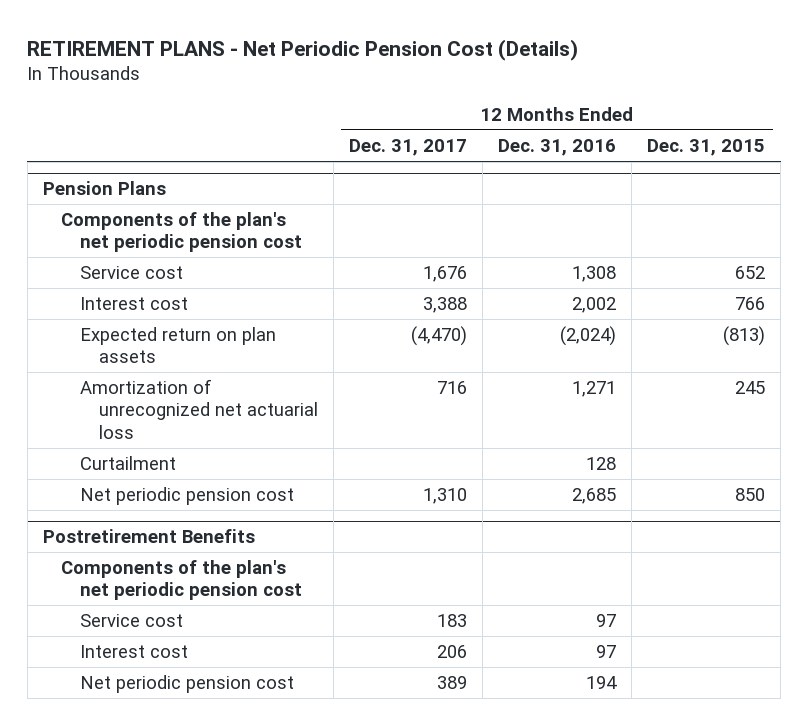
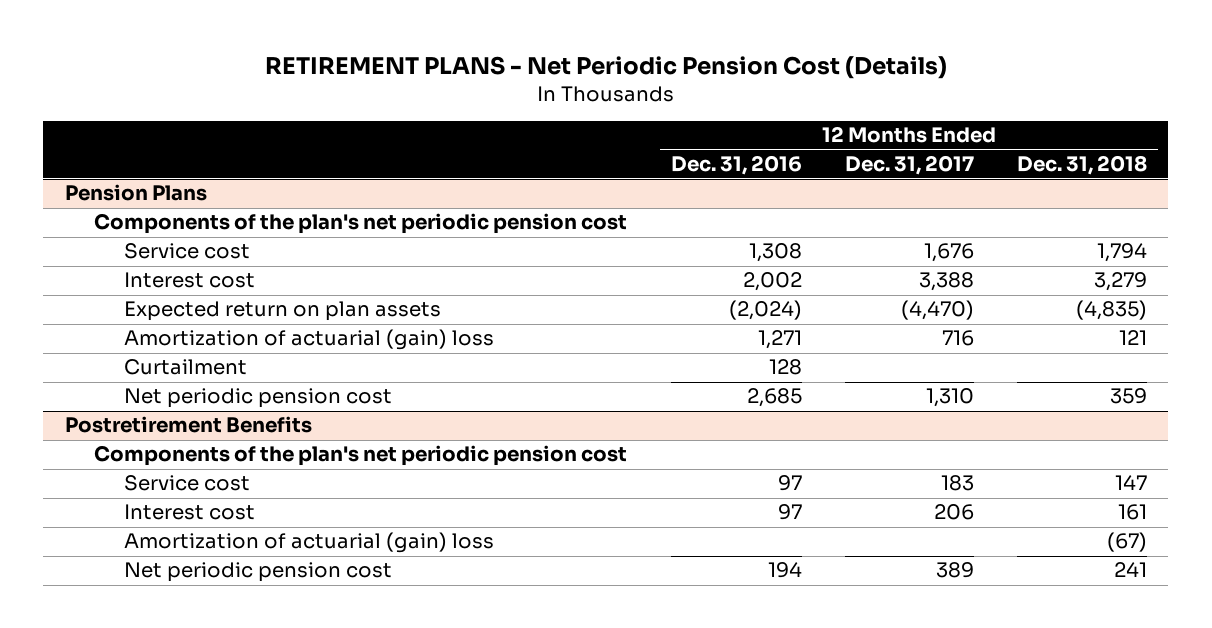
[647,139,766,157] Dec. 31, 2015 -> none
none -> [1016,154,1147,175] Dec. 31, 2018
[80,379,318,439] Amortization of unrecognized net actuarial loss -> [123,329,494,351] Amortization of actuarial (gain) loss
none -> [123,532,494,554] Amortization of actuarial (gain) loss

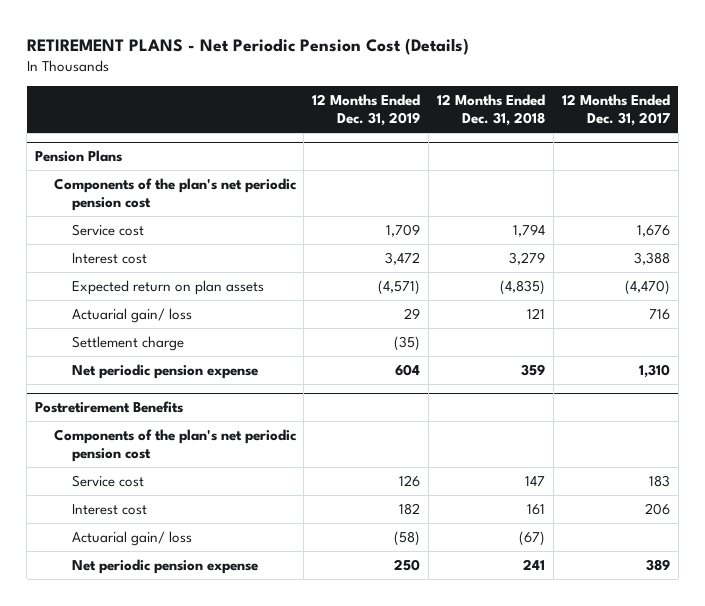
[670,154,802,175] Dec. 31, 2016 -> none
none -> [312,94,421,127] 12 Months Ended Dec. 31, 2019
[123,359,247,376] Curtailment -> none
[123,329,494,351] Amortization of actuarial (gain) loss -> [71,307,192,323] Actuarial gain/ loss
none -> [71,335,184,351] Settlement charge
[123,388,392,409] Net periodic pension cost -> [71,363,258,379] Net periodic pension expense
[123,532,494,554] Amortization of actuarial (gain) loss -> [71,530,192,546] Actuarial gain/ loss
[123,562,392,583] Net periodic pension cost -> [71,558,258,574] Net periodic pension expense

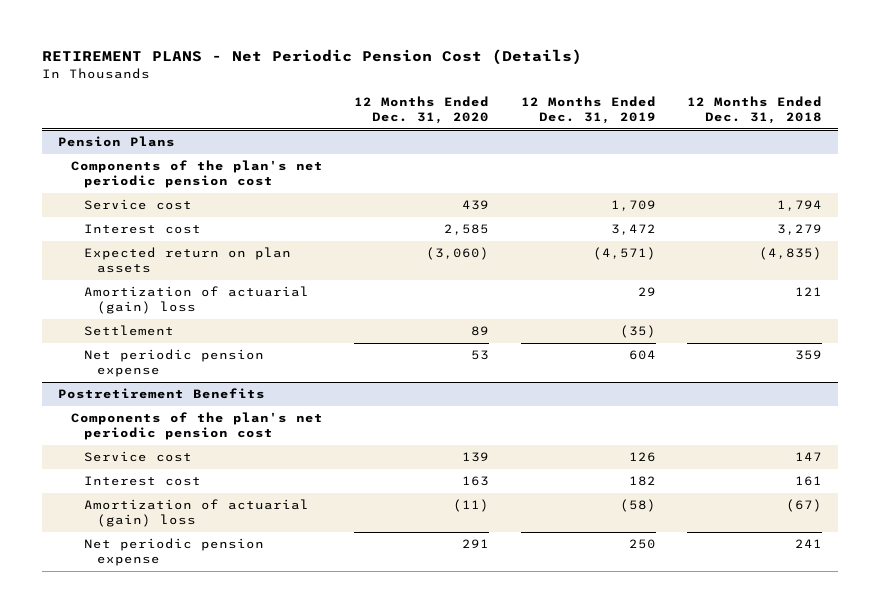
[561,94,670,127] 12 Months Ended Dec. 31, 2017 -> none
none -> [354,96,490,125] 12 Months Ended Dec. 31, 2020
[71,307,192,323] Actuarial gain/ loss -> [84,286,310,315] Amortization of actuarial (gain) loss
[71,335,184,351] Settlement charge -> [84,325,175,337] Settlement
[71,530,192,546] Actuarial gain/ loss -> [84,499,310,528] Amortization of actuarial (gain) loss

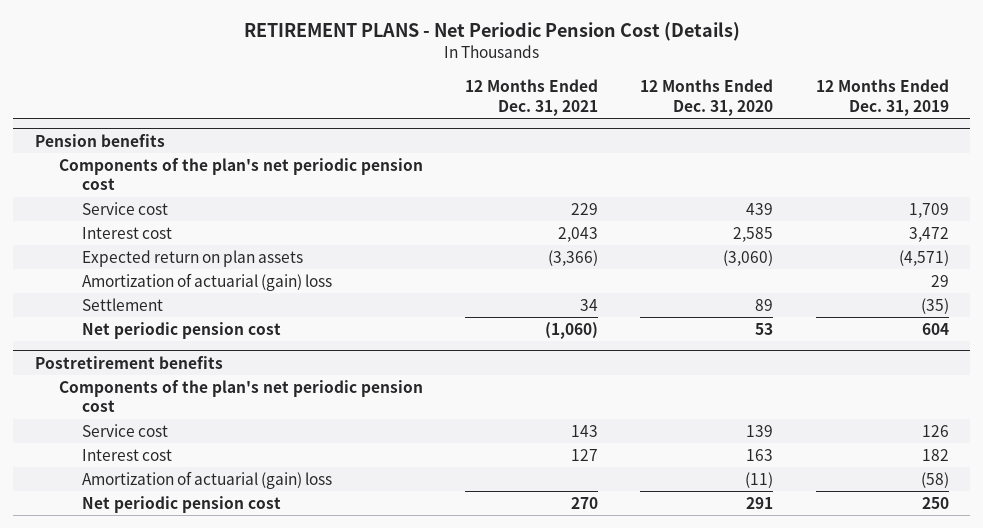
[686,96,822,125] 12 Months Ended Dec. 31, 2018 -> none
none -> [464,78,598,116] 12 Months Ended Dec. 31, 2021
[58,136,176,148] Pension Plans -> [34,133,165,147] Pension benefits
[84,349,265,378] Net periodic pension expense -> [82,321,282,339] Net periodic pension cost
[58,388,266,400] Postretirement Benefits -> [34,355,223,369] Postretirement benefits
[84,538,265,567] Net periodic pension expense -> [82,495,282,513] Net periodic pension cost

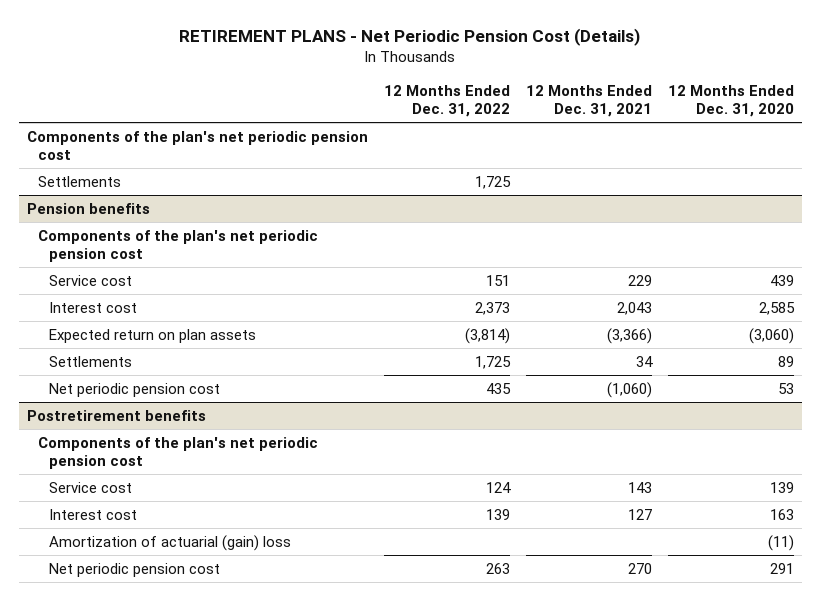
[815,78,949,116] 12 Months Ended Dec. 31, 2019 -> none
none -> [383,85,510,117] 12 Months Ended Dec. 31, 2022
none -> [26,130,368,160] Components of the plan's net periodic pension cost
none -> [37,175,121,187] Settlements
[82,272,333,291] Amortization of actuarial (gain) loss -> none
[82,297,164,311] Settlement -> [49,355,133,367] Settlements

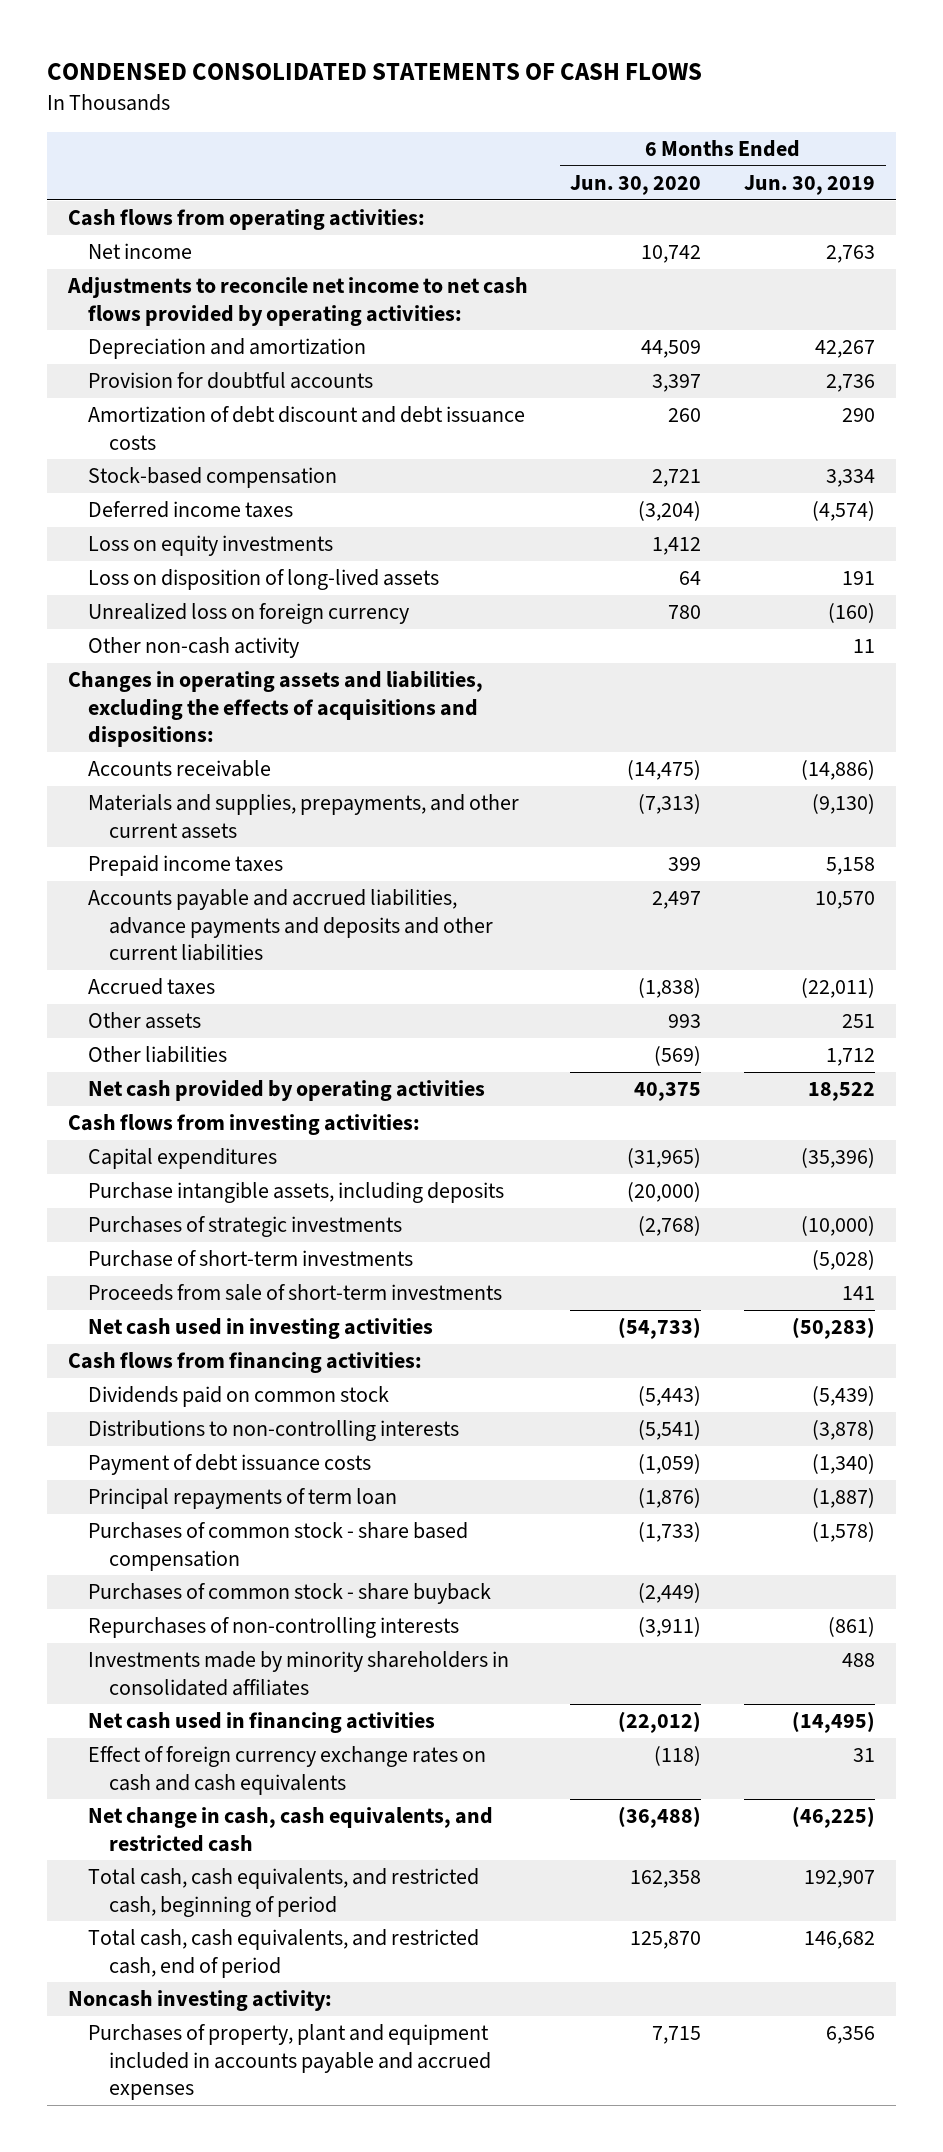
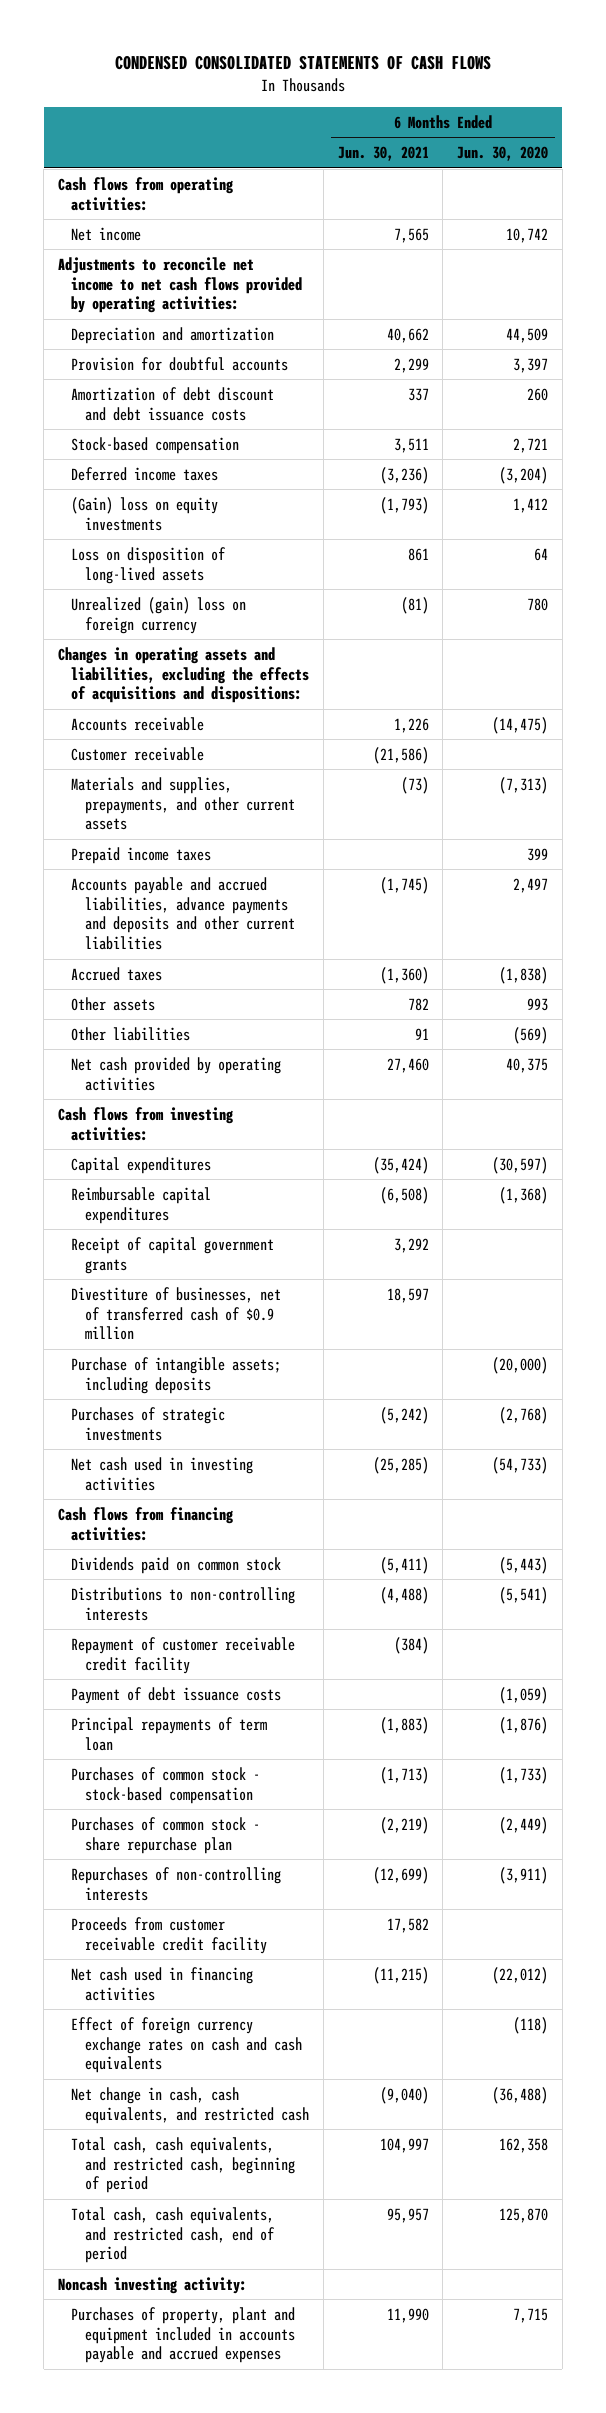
[744,174,876,195] Jun. 30, 2019 -> none
none -> [337,146,429,162] Jun. 30, 2021
[88,535,334,557] Loss on equity investments -> [71,496,219,531] (Gain) loss on equity investments
[88,637,300,659] Other non-cash activity -> none
[88,603,410,625] Unrealized loss on foreign currency -> [71,596,247,634] Unrealized (gain) loss on foreign currency
none -> [71,746,205,761] Customer receivable
[627,1148,702,1169] (31,965) -> [491,1156,548,1174] (30,597)
none -> [71,1186,212,1224] Reimbursable capital expenditures
none -> [71,1236,275,1274] Receipt of capital government grants
none -> [71,1286,282,1341] Divestiture of businesses, net of transferred cash of $0.9 million
[88,1182,505,1204] Purchase intangible assets, including deposits -> [71,1356,282,1394] Purchase of intangible assets; including deposits
[88,1250,414,1268] Purchase of short-term investments -> none
[88,1284,503,1302] Proceeds from sale of short-term investments -> none
none -> [71,1636,296,1674] Repayment of customer receivable credit facility
[88,1522,469,1571] Purchases of common stock - share based compensation -> [71,1766,261,1804] Purchases of common stock - stock-based compensation
[88,1583,492,1605] Purchases of common stock - share buyback -> [71,1816,261,1854] Purchases of common stock - share repurchase plan
[88,1651,510,1696] Investments made by minority shareholders in consolidated affiliates -> none
none -> [71,1916,267,1954] Proceeds from customer receivable credit facility

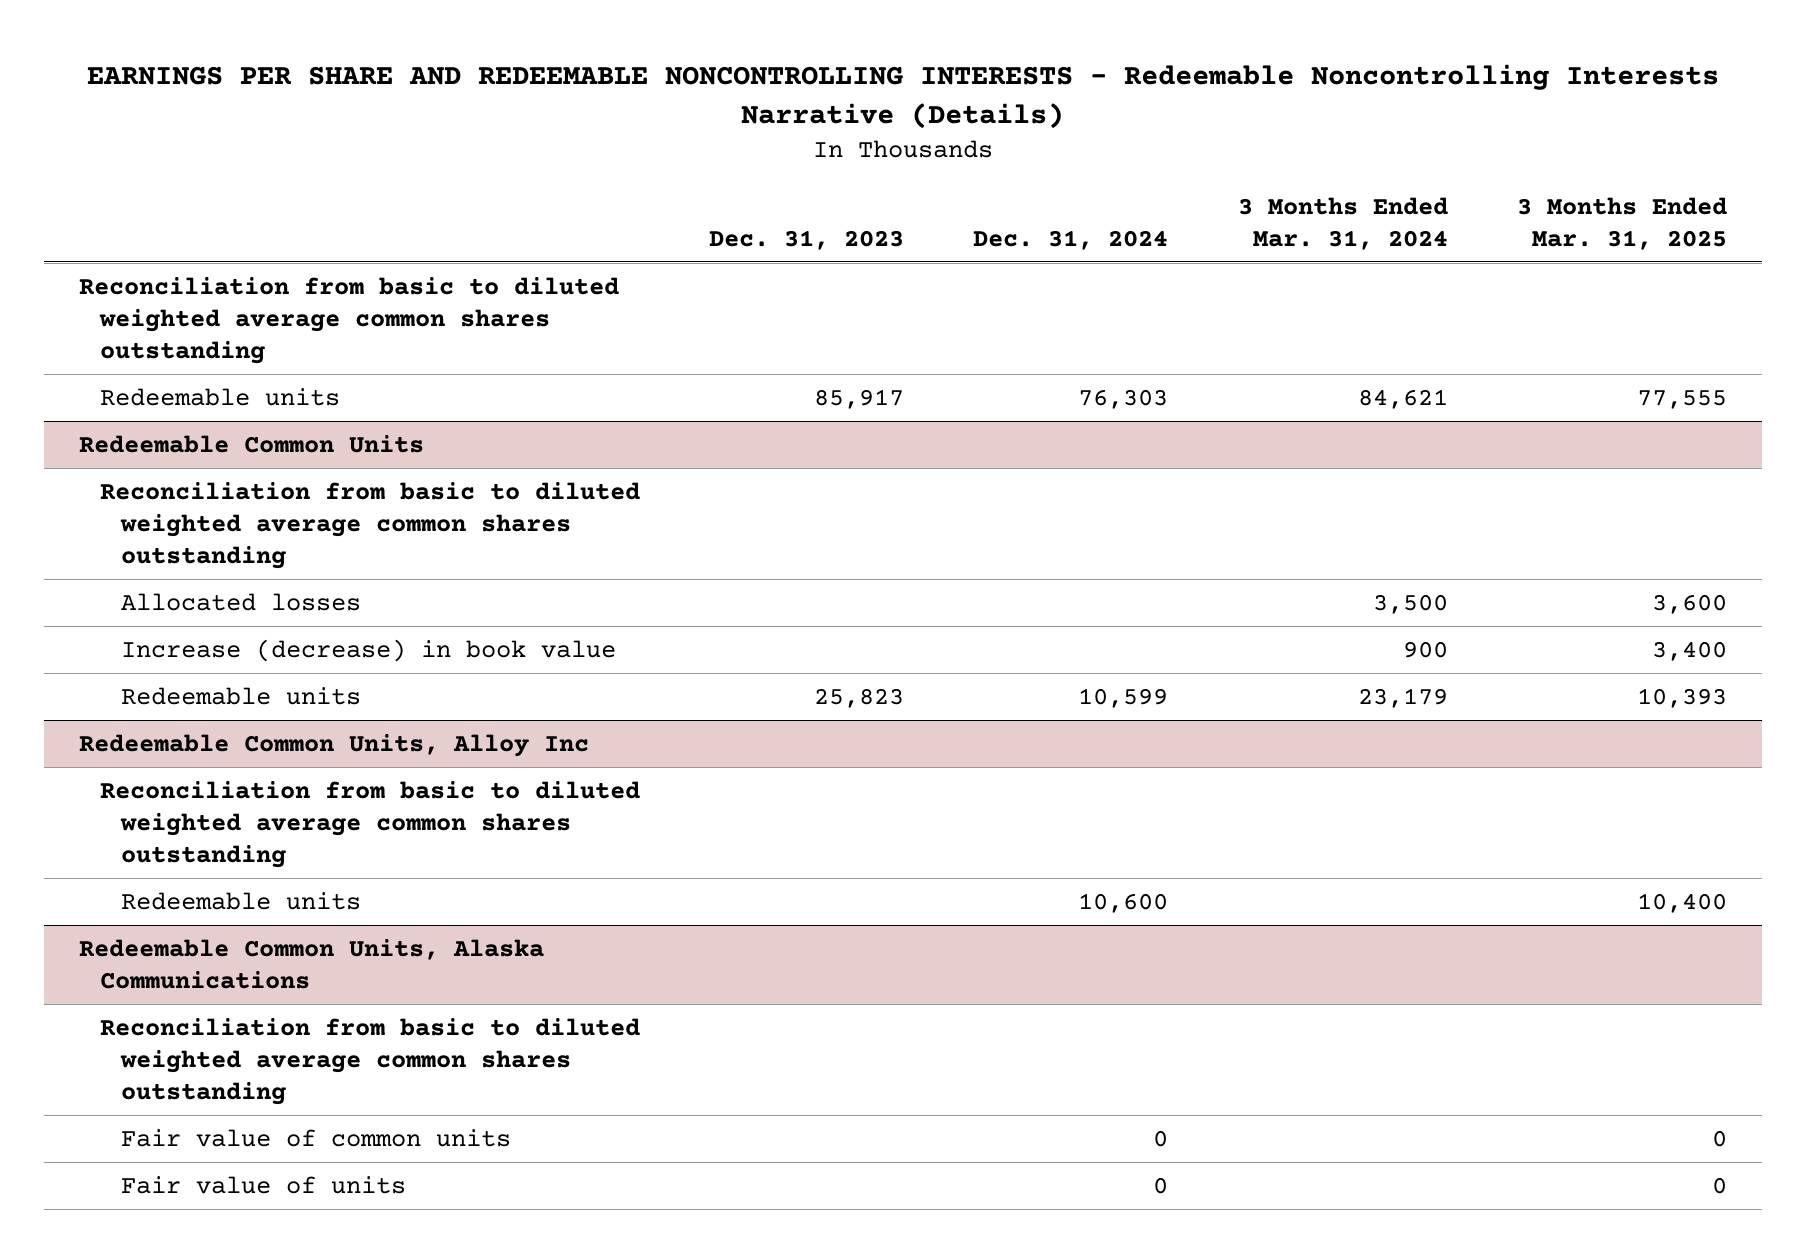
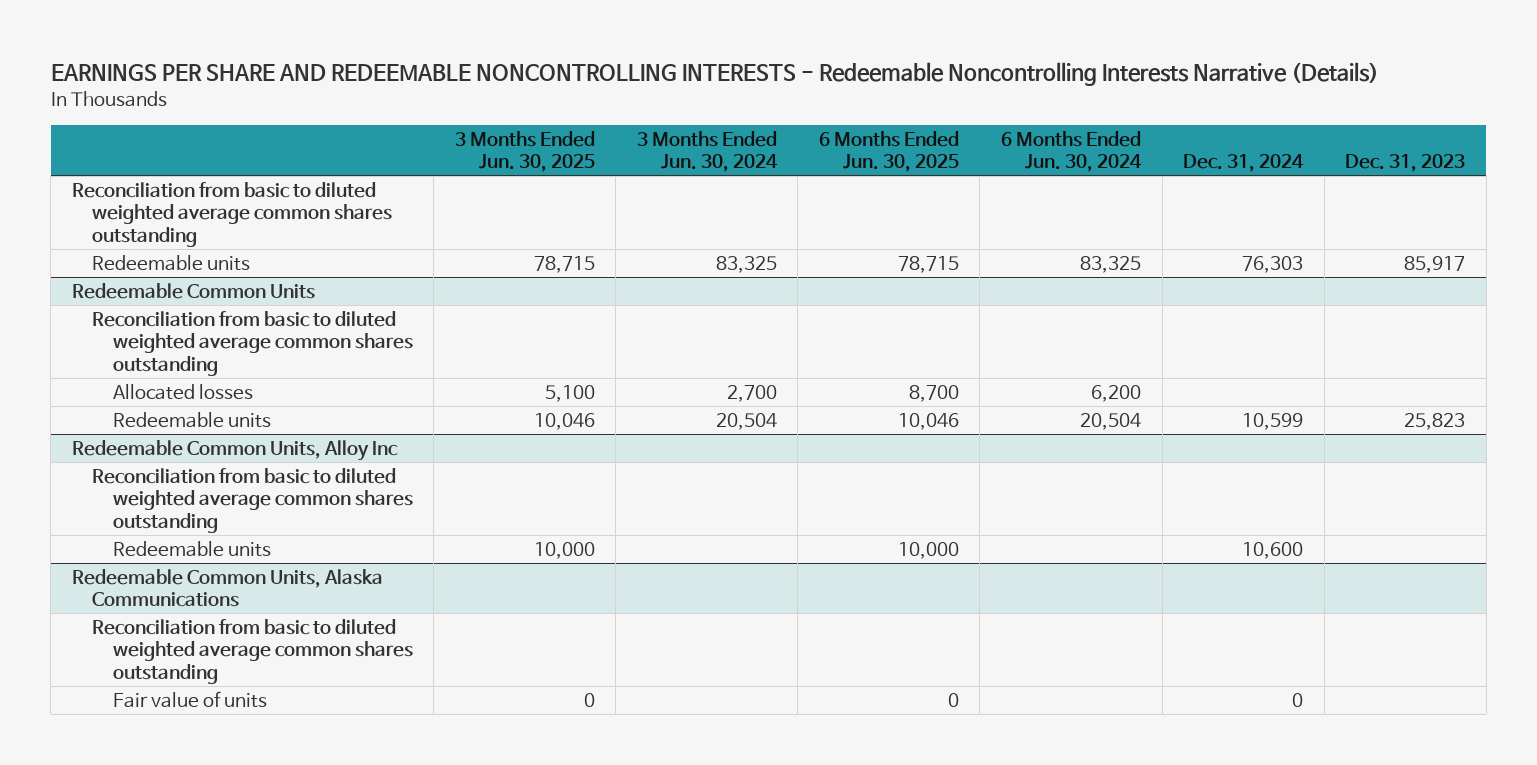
[1237,196,1448,250] 3 Months Ended Mar. 31, 2024 -> none
[1516,196,1727,250] 3 Months Ended Mar. 31, 2025 -> none
none -> [454,130,595,173] 3 Months Ended Jun. 30, 2025
none -> [636,130,778,173] 3 Months Ended Jun. 30, 2024
none -> [818,130,959,173] 6 Months Ended Jun. 30, 2025
none -> [1000,130,1142,173] 6 Months Ended Jun. 30, 2024
[120,638,616,662] Increase (decrease) in book value -> none
[120,1128,511,1147] Fair value of common units -> none

